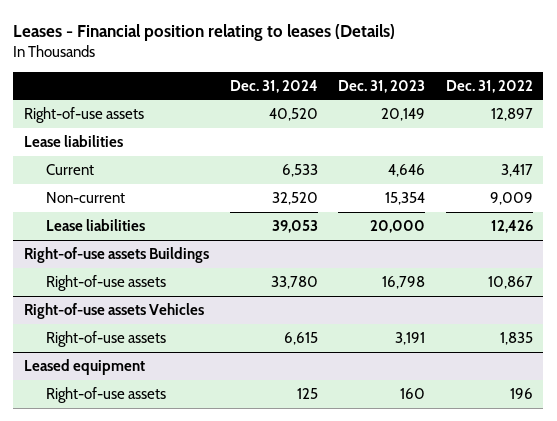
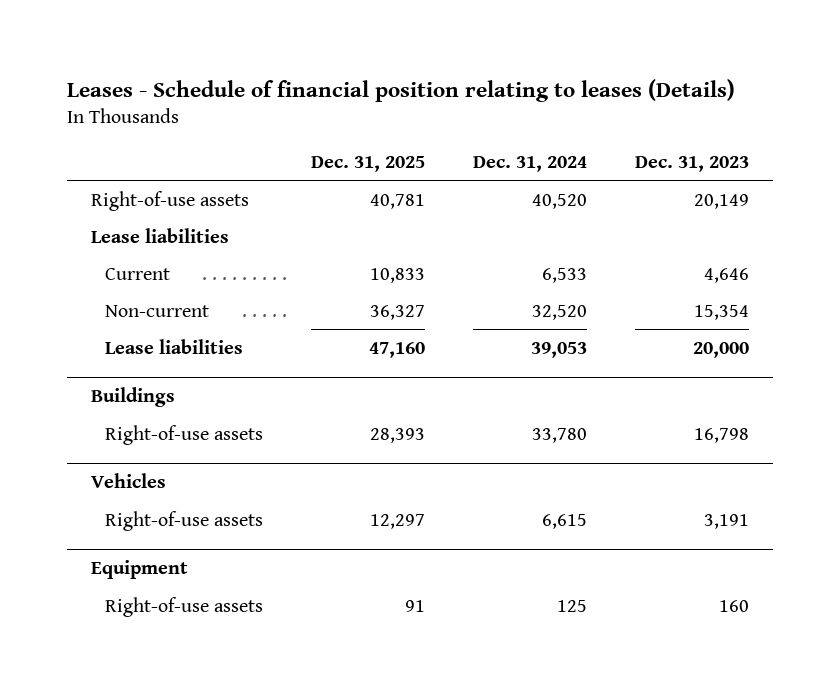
[13,23,396,41] Leases - Financial position relating to leases (Details) -> [67,79,736,103] Leases - Schedule of financial position relating to leases (Details)
[445,79,533,93] Dec. 31, 2022 -> none
none -> [310,155,425,172] Dec. 31, 2025
[23,247,209,264] Right-of-use assets Buildings -> [91,387,176,408] Buildings
[23,303,204,320] Right-of-use assets Vehicles -> [91,473,167,489] Vehicles
[23,359,145,376] Leased equipment -> [91,560,189,580] Equipment

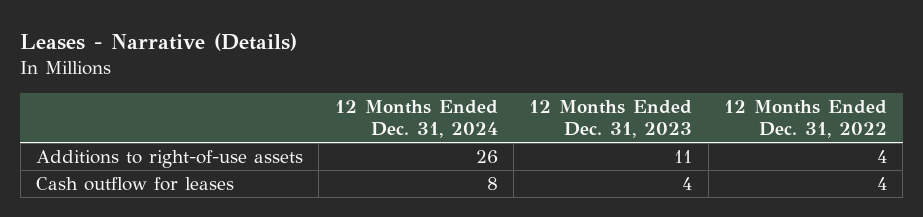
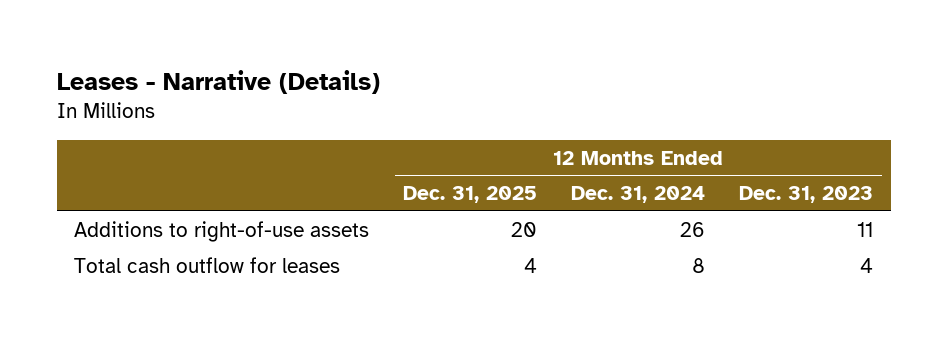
[724,100,888,138] 12 Months Ended Dec. 31, 2022 -> none
none -> [403,186,538,204] Dec. 31, 2025
[35,177,234,192] Cash outflow for leases -> [73,256,340,273] Total cash outflow for leases

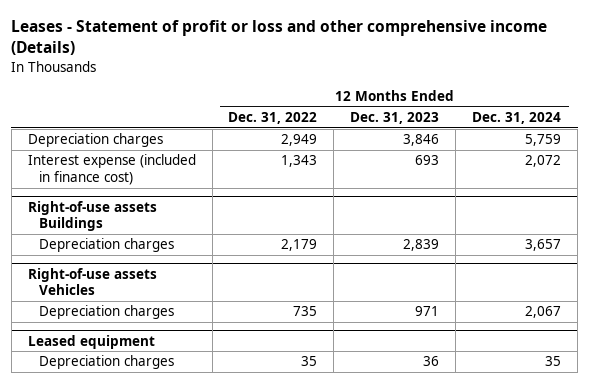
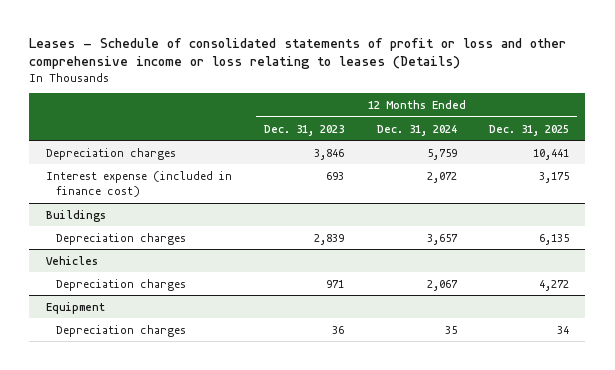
[11,20,548,56] Leases - Statement of profit or loss and other comprehensive income (Details) -> [29,37,567,69] Leases - Schedule of consolidated statements of profit or loss and other comprehensive income or loss relating to leases (Details)
[228,112,318,125] Dec. 31, 2022 -> none
none -> [489,124,570,136] Dec. 31, 2025
[27,200,157,232] Right-of-use assets Buildings -> [45,209,106,222] Buildings
[27,267,157,296] Right-of-use assets Vehicles -> [45,255,98,265] Vehicles
[27,334,155,349] Leased equipment -> [45,301,105,314] Equipment

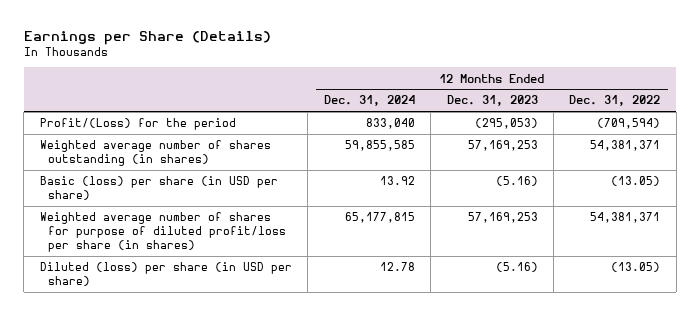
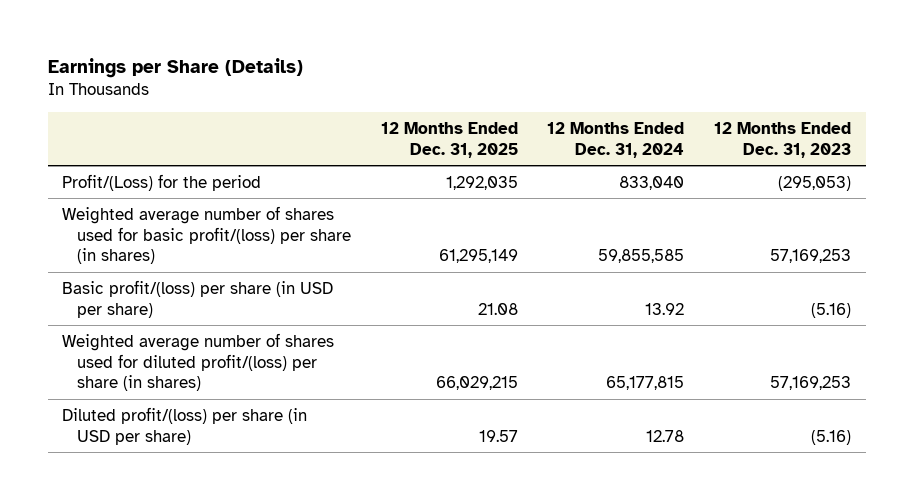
[569,95,661,107] Dec. 31, 2022 -> none
none -> [380,121,518,158] 12 Months Ended Dec. 31, 2025
[39,140,271,167] Weighted average number of shares outstanding (in shares) -> [62,205,351,265] Weighted average number of shares used for basic profit/(loss) per share (in shares)
[39,176,278,201] Basic (loss) per share (in USD per share) -> [62,279,334,318] Basic profit/(loss) per share (in USD per share)
[39,212,287,253] Weighted average number of shares for purpose of diluted profit/loss per share (in shares) -> [62,332,335,392] Weighted average number of shares used for diluted profit/(loss) per share (in shares)
[39,262,292,287] Diluted (loss) per share (in USD per share) -> [62,406,308,445] Diluted profit/(loss) per share (in USD per share)

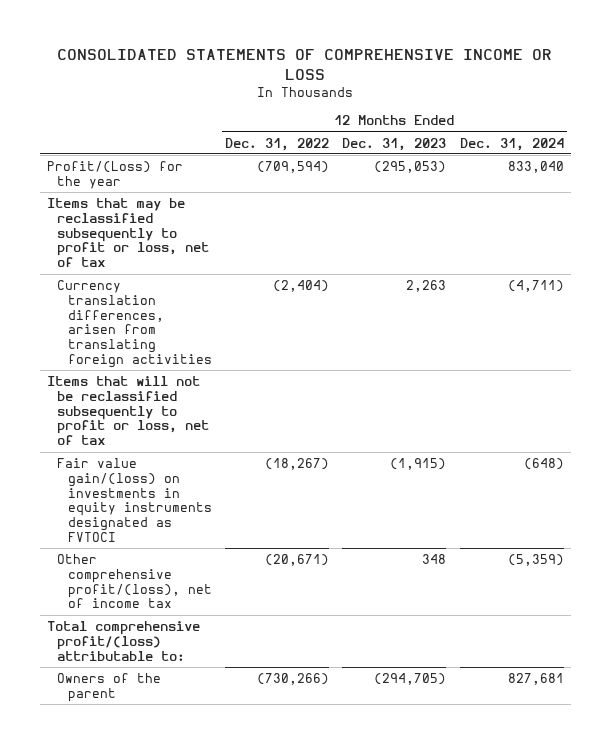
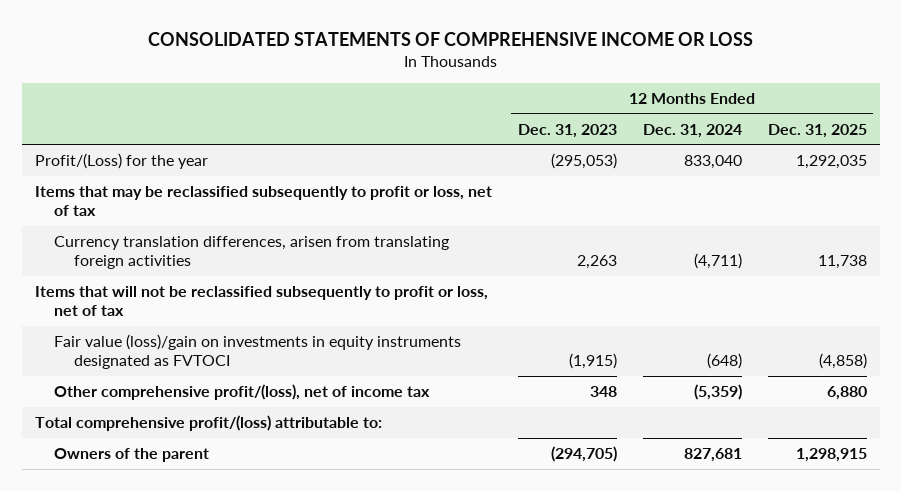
[224,137,329,151] Dec. 31, 2022 -> none
none -> [767,123,867,138] Dec. 31, 2025
[57,457,212,543] Fair value gain/(loss) on investments in equity instruments designated as FVTOCI -> [54,333,462,370] Fair value (loss)/gain on investments in equity instruments designated as FVTOCI

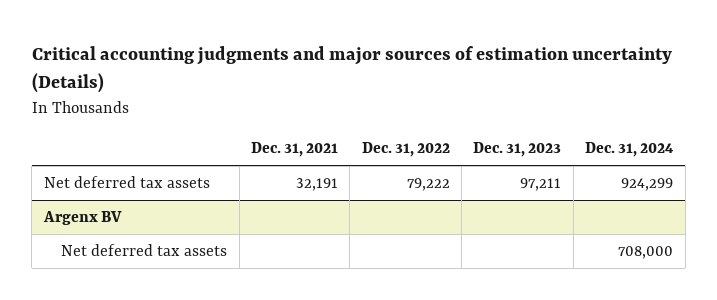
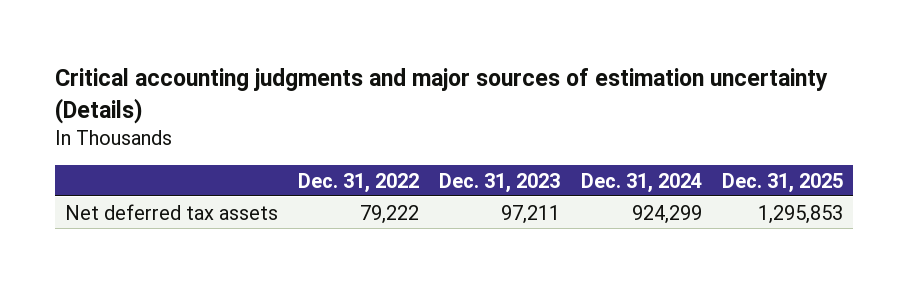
[250,142,338,158] Dec. 31, 2021 -> none
none -> [721,172,843,193] Dec. 31, 2025
[42,211,122,226] Argenx BV -> none
[61,244,228,257] Net deferred tax assets -> none

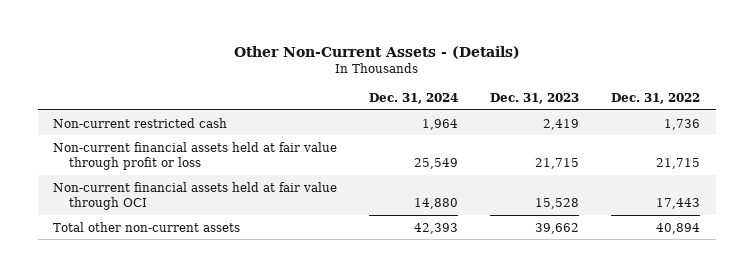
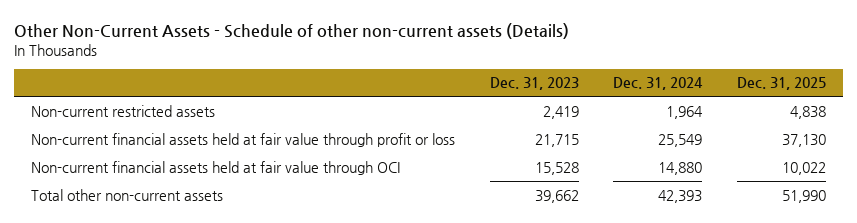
[233,45,520,59] Other Non-Current Assets - (Details) -> [13,22,569,39] Other Non-Current Assets - Schedule of other non-current assets (Details)
[610,92,700,104] Dec. 31, 2022 -> none
none -> [736,77,826,91] Dec. 31, 2025
[53,117,228,128] Non-current restricted cash -> [30,104,215,117] Non-current restricted assets

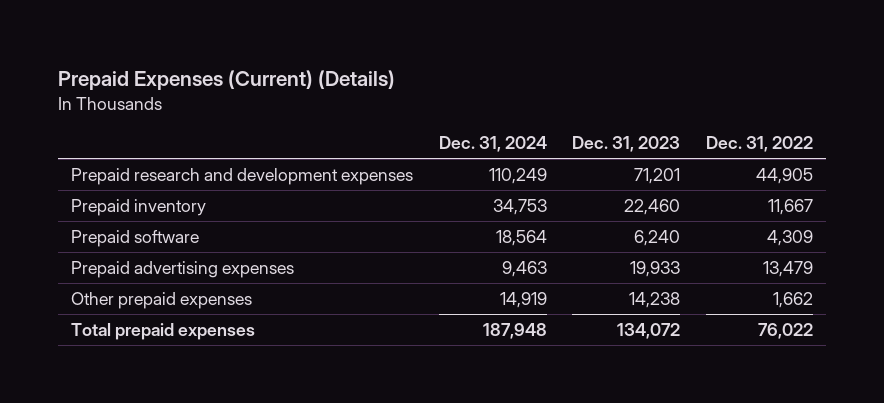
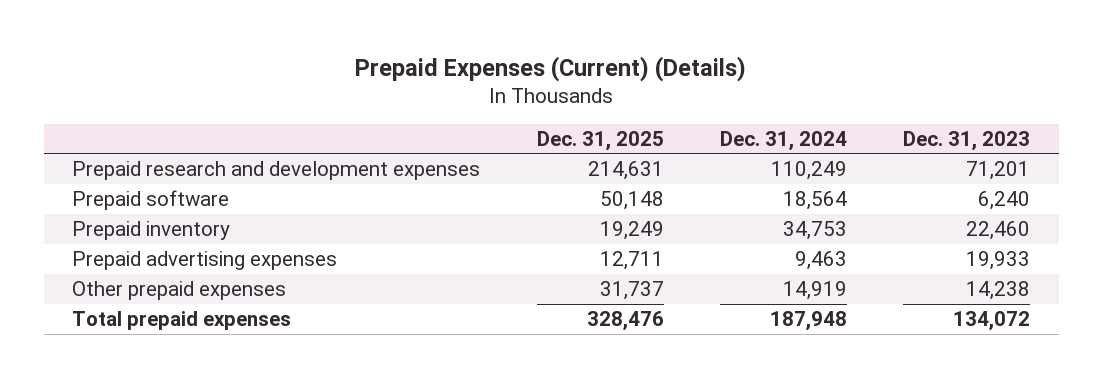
[705,136,813,153] Dec. 31, 2022 -> none
none -> [536,130,664,151] Dec. 31, 2025
[71,199,207,217] Prepaid inventory -> [72,221,231,241] Prepaid inventory

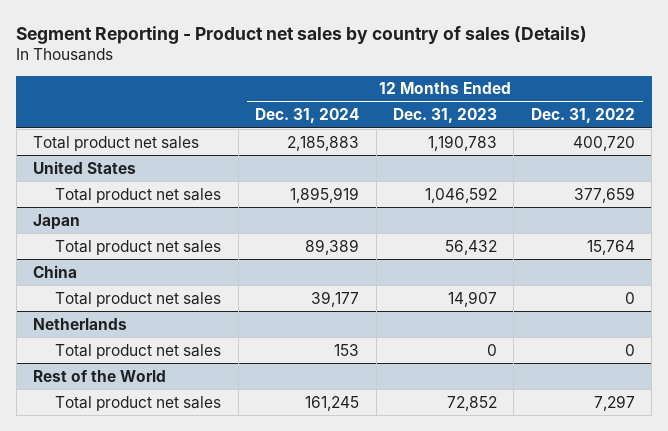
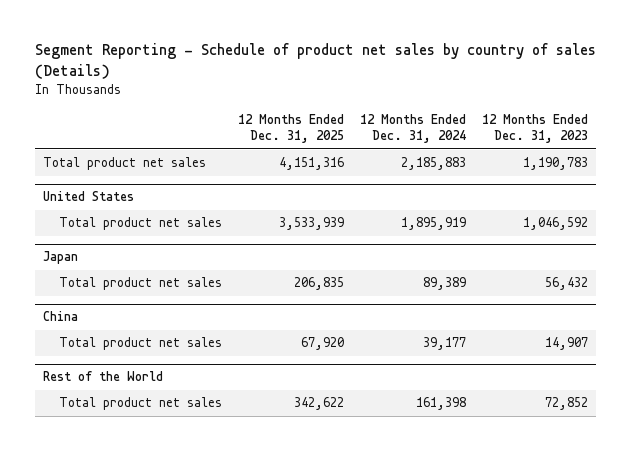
[16,25,588,44] Segment Reporting - Product net sales by country of sales (Details) -> [34,43,596,79] Segment Reporting - Schedule of product net sales by country of sales (Details)
[530,108,635,124] Dec. 31, 2022 -> none
none -> [238,114,345,144] 12 Months Ended Dec. 31, 2025
[32,317,127,330] Netherlands -> none
[55,343,222,359] Total product net sales -> none
[305,395,360,411] 161,245 -> [416,397,467,411] 161,398

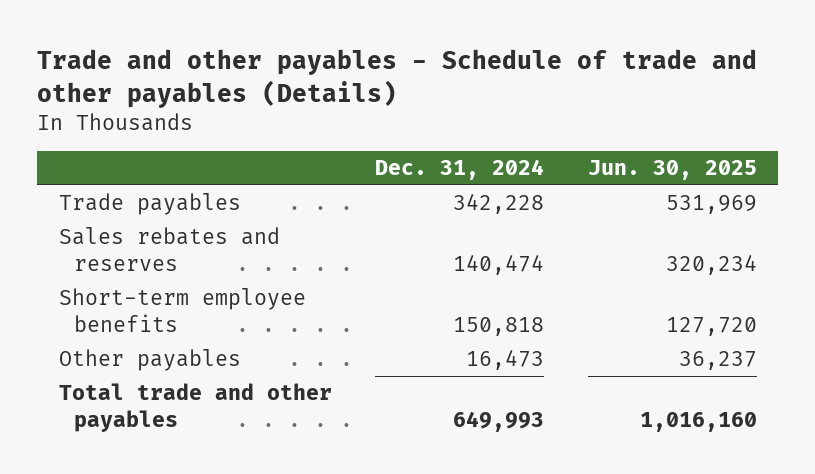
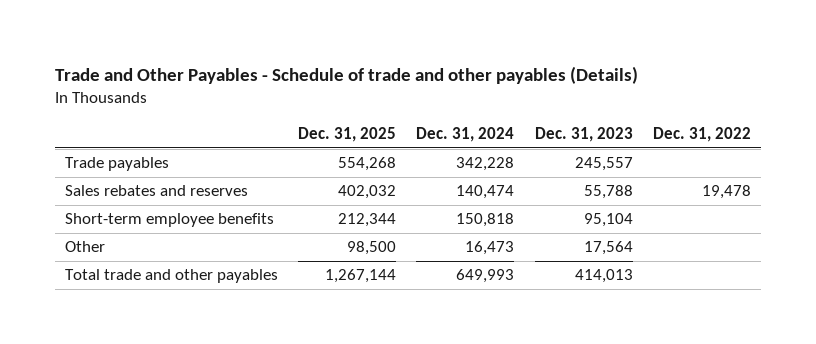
[36,49,757,108] Trade and other payables - Schedule of trade and other payables (Details) -> [54,65,638,84] Trade and Other Payables - Schedule of trade and other payables (Details)
[587,160,757,181] Jun. 30, 2025 -> none
none -> [298,127,397,143] Dec. 31, 2025
none -> [534,127,633,143] Dec. 31, 2023
none -> [652,127,751,143] Dec. 31, 2022
[58,349,241,372] Other payables -> [64,241,105,253] Other

